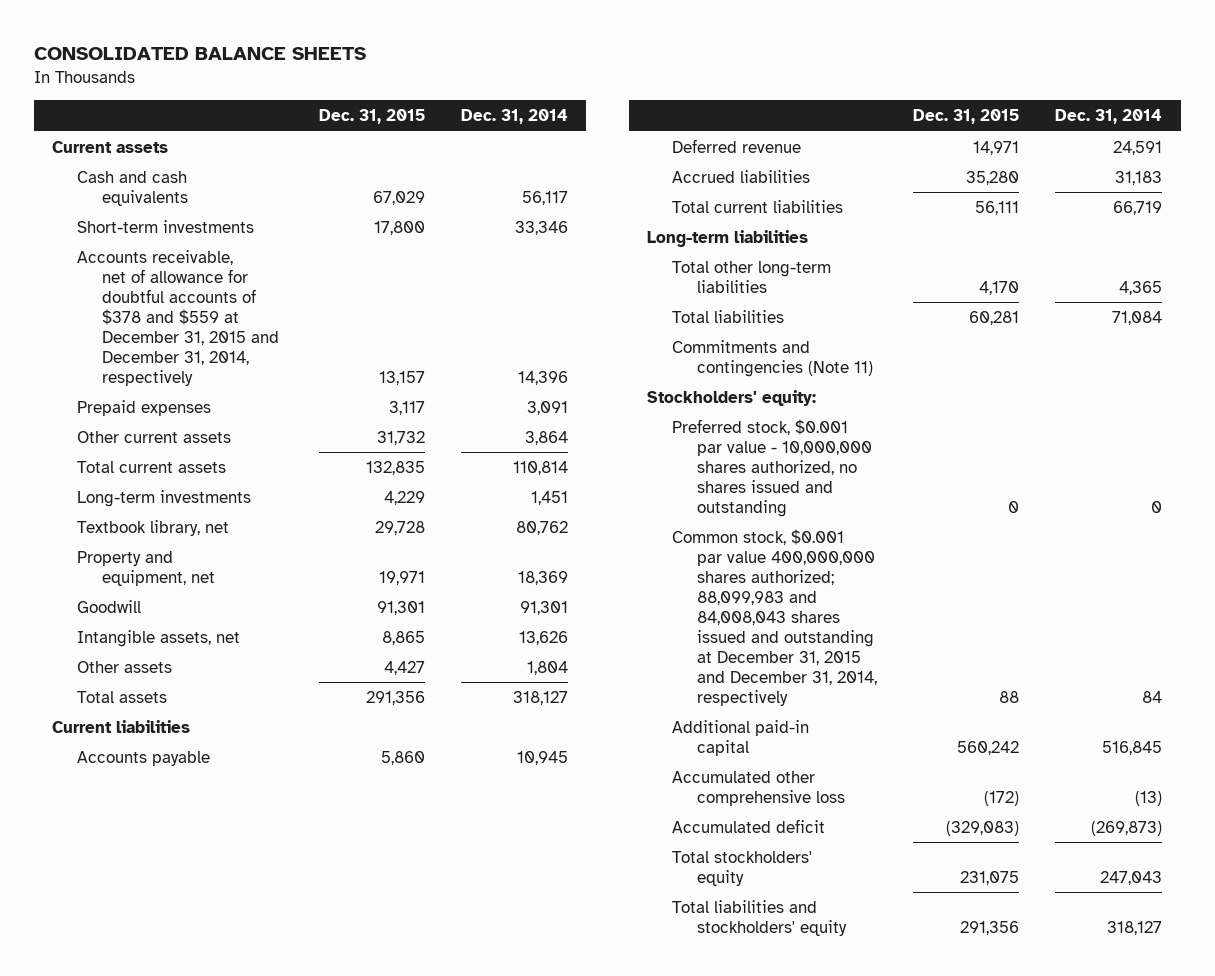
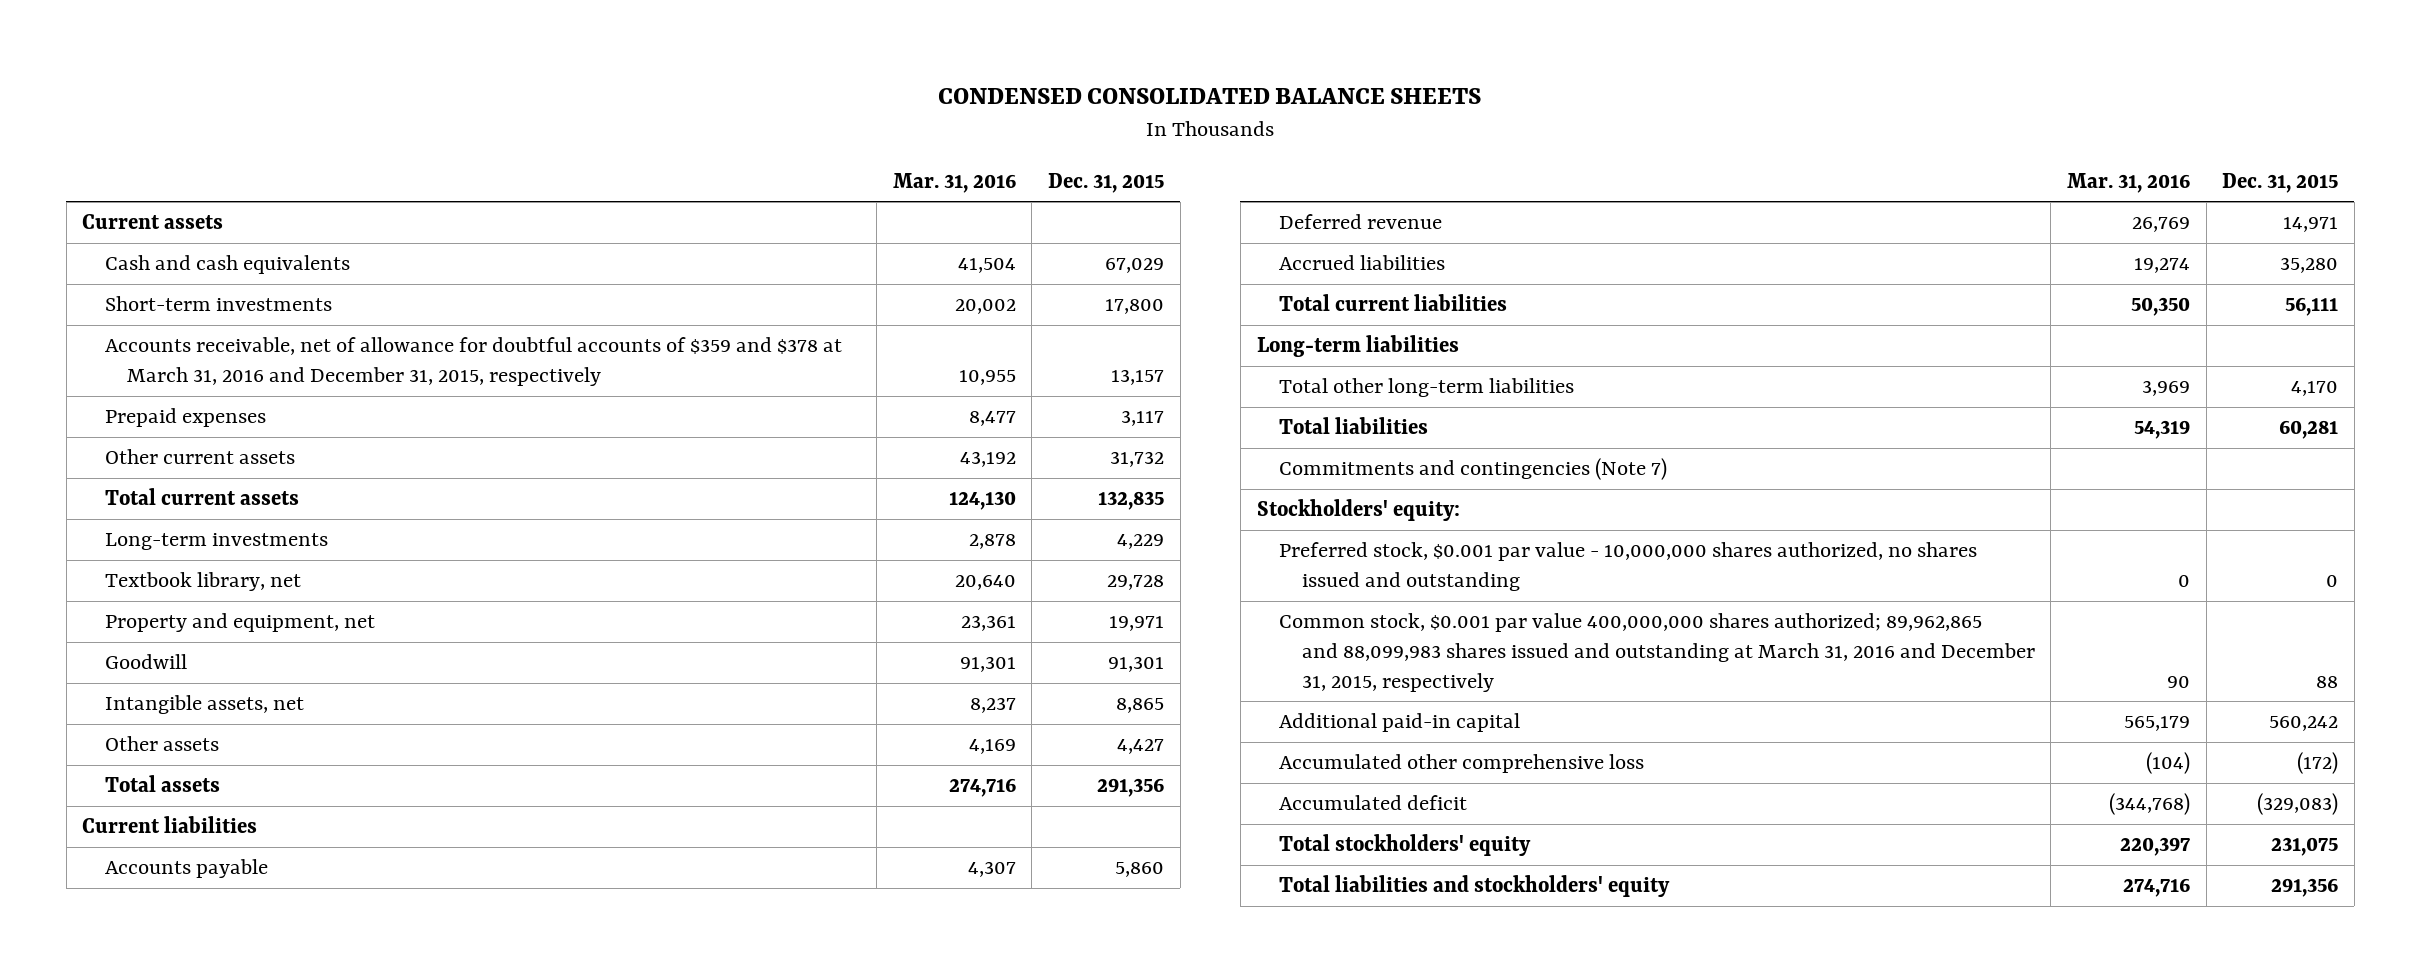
[34,47,367,61] CONSOLIDATED BALANCE SHEETS -> [938,87,1482,104] CONDENSED CONSOLIDATED BALANCE SHEETS
[460,109,568,125] Dec. 31, 2014 -> none
none -> [892,172,1016,193] Mar. 31, 2016
[77,249,280,387] Accounts receivable, net of allowance for doubtful accounts of $378 and $559 at December 31, 2015 and December 31, 2014, respectively -> [104,337,842,386] Accounts receivable, net of allowance for doubtful accounts of $359 and $378 at March 31, 2016 and December 31, 2015, respectively
[671,339,873,377] Commitments and contingencies (Note 11) -> [1279,458,1668,481] Commitments and contingencies (Note 7)
[671,528,877,707] Common stock, $0.001 par value 400,000,000 shares authorized; 88,099,983 and 84,008,043 shares issued and outstanding at December 31, 2015 and December 31, 2014, respectively -> [1279,613,2035,692] Common stock, $0.001 par value 400,000,000 shares authorized; 89,962,865 and 88,099,983 shares issued and outstanding at March 31, 2016 and December 31, 2015, respectively

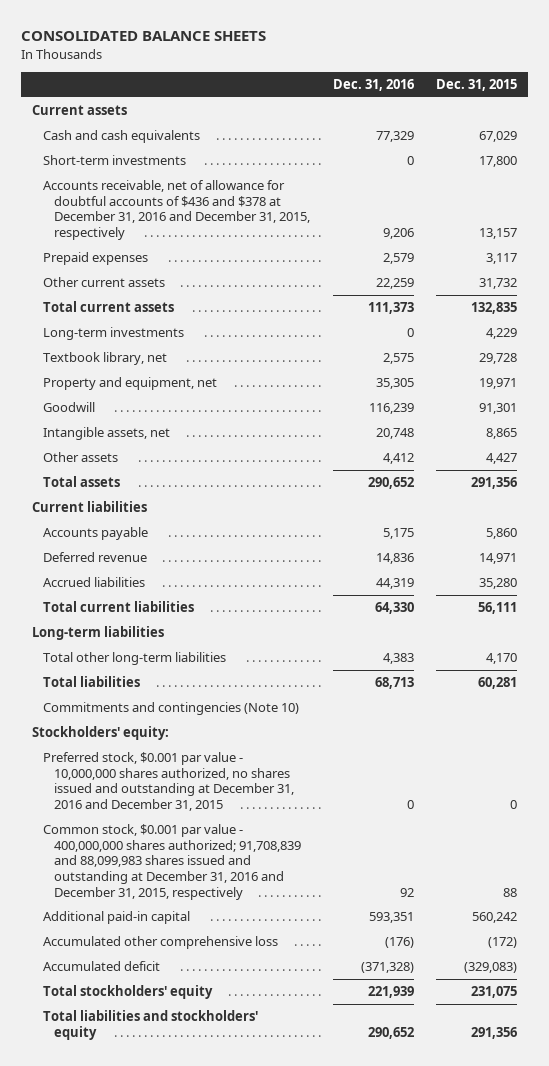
[938,87,1482,104] CONDENSED CONSOLIDATED BALANCE SHEETS -> [20,31,266,42] CONSOLIDATED BALANCE SHEETS
[892,172,1016,193] Mar. 31, 2016 -> none
none -> [332,79,414,92] Dec. 31, 2016
[104,337,842,386] Accounts receivable, net of allowance for doubtful accounts of $359 and $378 at March 31, 2016 and December 31, 2015, respectively -> [43,180,311,241] Accounts receivable, net of allowance for doubtful accounts of $436 and $378 at December 31, 2016 and December 31, 2015, respectively
[1279,458,1668,481] Commitments and contingencies (Note 7) -> [43,702,300,716] Commitments and contingencies (Note 10)
[1279,542,1978,591] Preferred stock, $0.001 par value - 10,000,000 shares authorized, no shares issued and outstanding -> [43,752,295,812] Preferred stock, $0.001 par value - 10,000,000 shares authorized, no shares issued and outstanding at December 31, 2016 and December 31, 2015
[1279,613,2035,692] Common stock, $0.001 par value 400,000,000 shares authorized; 89,962,865 and 88,099,983 shares issued and outstanding at March 31, 2016 and December 31, 2015, respectively -> [43,824,302,900] Common stock, $0.001 par value - 400,000,000 shares authorized; 91,708,839 and 88,099,983 shares issued and outstanding at December 31, 2016 and December 31, 2015, respectively

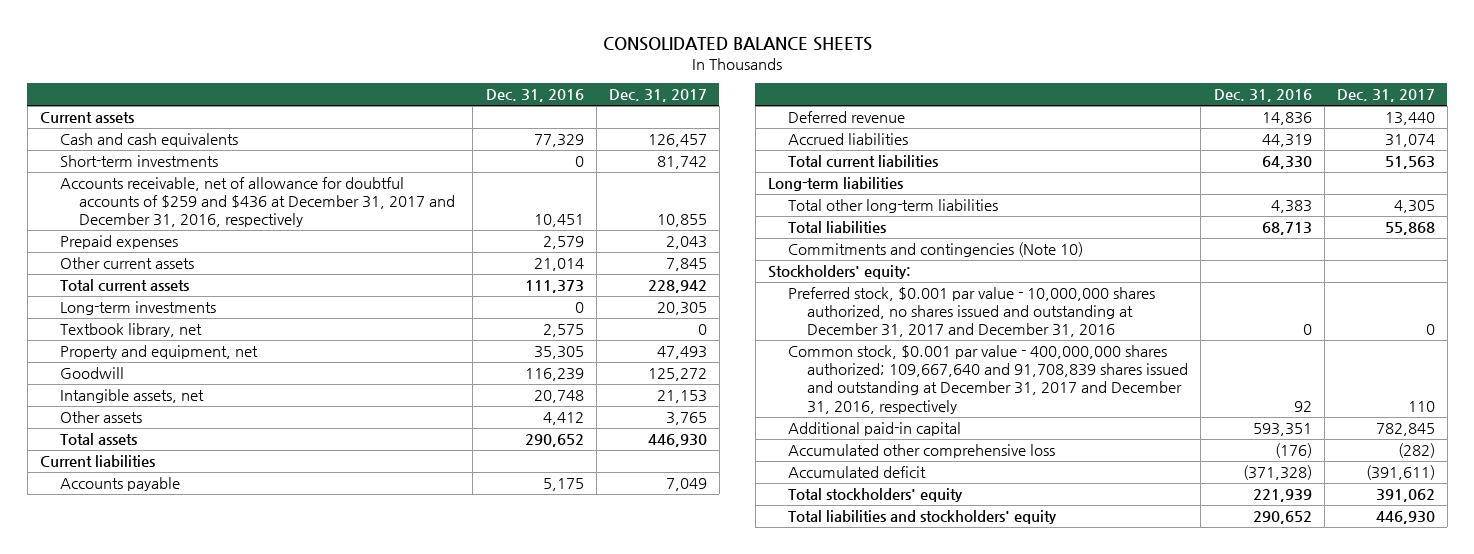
[436,79,518,92] Dec. 31, 2015 -> none
none -> [608,89,707,103] Dec. 31, 2017
[43,180,311,241] Accounts receivable, net of allowance for doubtful accounts of $436 and $378 at December 31, 2016 and December 31, 2015, respectively -> [59,177,456,228] Accounts receivable, net of allowance for doubtful accounts of $259 and $436 at December 31, 2017 and December 31, 2016, respectively
[382,228,414,240] 9,206 -> [533,214,584,228] 10,451
[375,278,414,290] 22,259 -> [533,258,584,272] 21,014
[43,752,295,812] Preferred stock, $0.001 par value - 10,000,000 shares authorized, no shares issued and outstanding at December 31, 2016 and December 31, 2015 -> [787,287,1155,338] Preferred stock, $0.001 par value - 10,000,000 shares authorized, no shares issued and outstanding at December 31, 2017 and December 31, 2016
[43,824,302,900] Common stock, $0.001 par value - 400,000,000 shares authorized; 91,708,839 and 88,099,983 shares issued and outstanding at December 31, 2016 and December 31, 2015, respectively -> [787,345,1189,414] Common stock, $0.001 par value - 400,000,000 shares authorized; 109,667,640 and 91,708,839 shares issued and outstanding at December 31, 2017 and December 31, 2016, respectively

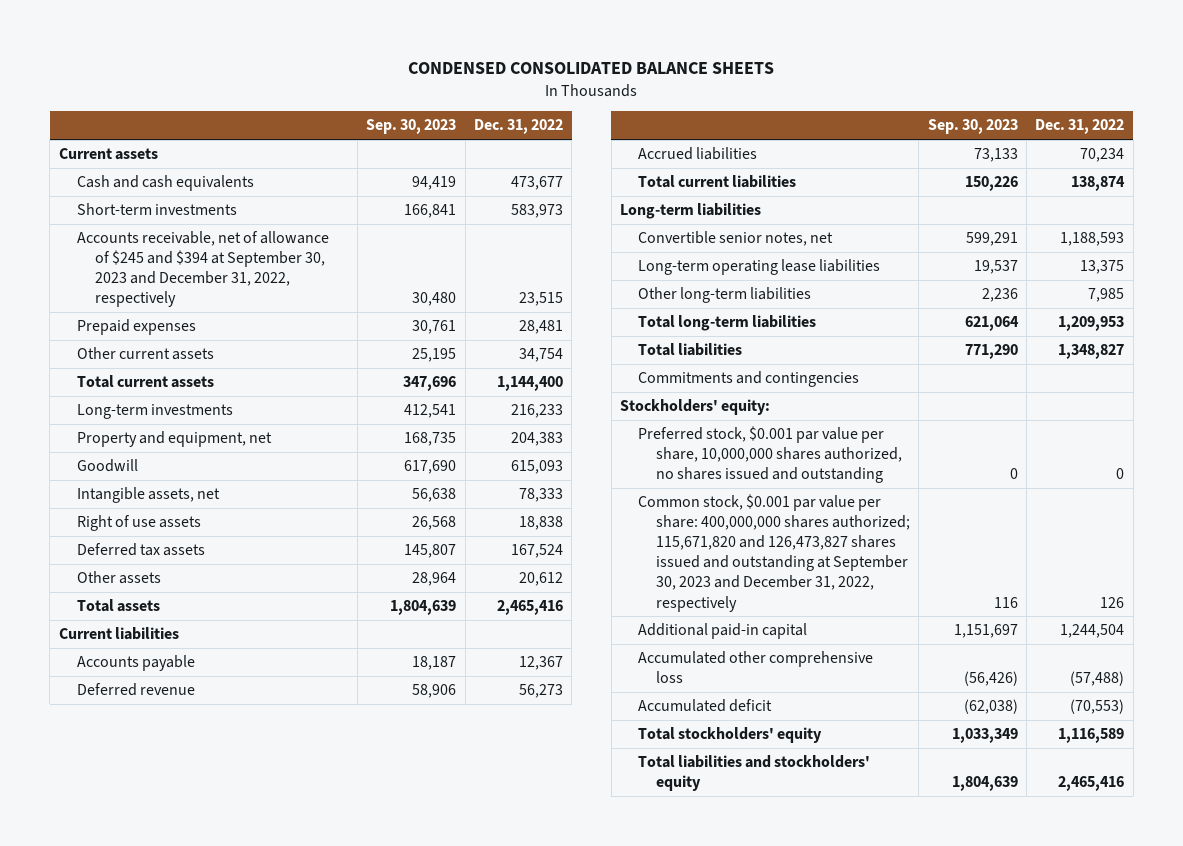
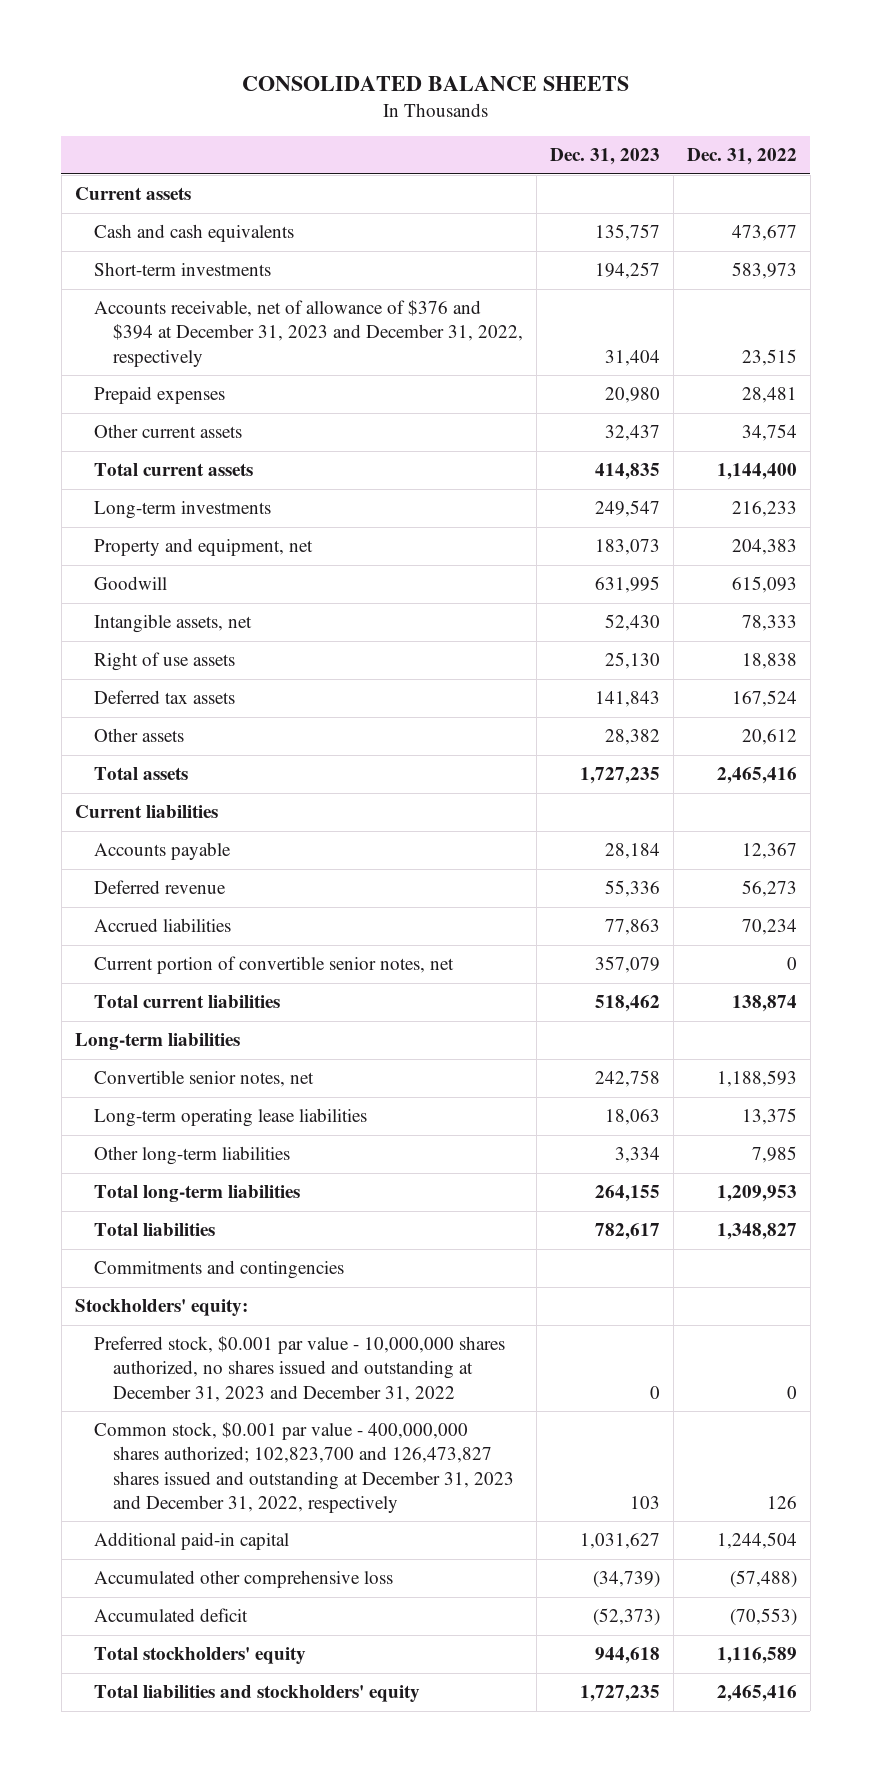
[408,62,775,75] CONDENSED CONSOLIDATED BALANCE SHEETS -> [241,76,629,92] CONSOLIDATED BALANCE SHEETS
[366,119,457,135] Sep. 30, 2023 -> none
none -> [550,148,661,166] Dec. 31, 2023
[76,231,329,308] Accounts receivable, net of allowance of $245 and $394 at September 30, 2023 and December 31, 2022, respectively -> [93,300,524,367] Accounts receivable, net of allowance of $376 and $394 at December 31, 2023 and December 31, 2022, respectively
none -> [93,956,454,975] Current portion of convertible senior notes, net
[637,426,902,484] Preferred stock, $0.001 par value per share, 10,000,000 shares authorized, no shares issued and outstanding -> [93,1336,505,1402] Preferred stock, $0.001 par value - 10,000,000 shares authorized, no shares issued and outstanding at December 31, 2023 and December 31, 2022
[637,494,910,612] Common stock, $0.001 par value per share: 400,000,000 shares authorized; 115,671,820 and 126,473,827 shares issued and outstanding at September 30, 2023 and December 31, 2022, respectively -> [93,1422,515,1513] Common stock, $0.001 par value - 400,000,000 shares authorized; 102,823,700 and 126,473,827 shares issued and outstanding at December 31, 2023 and December 31, 2022, respectively

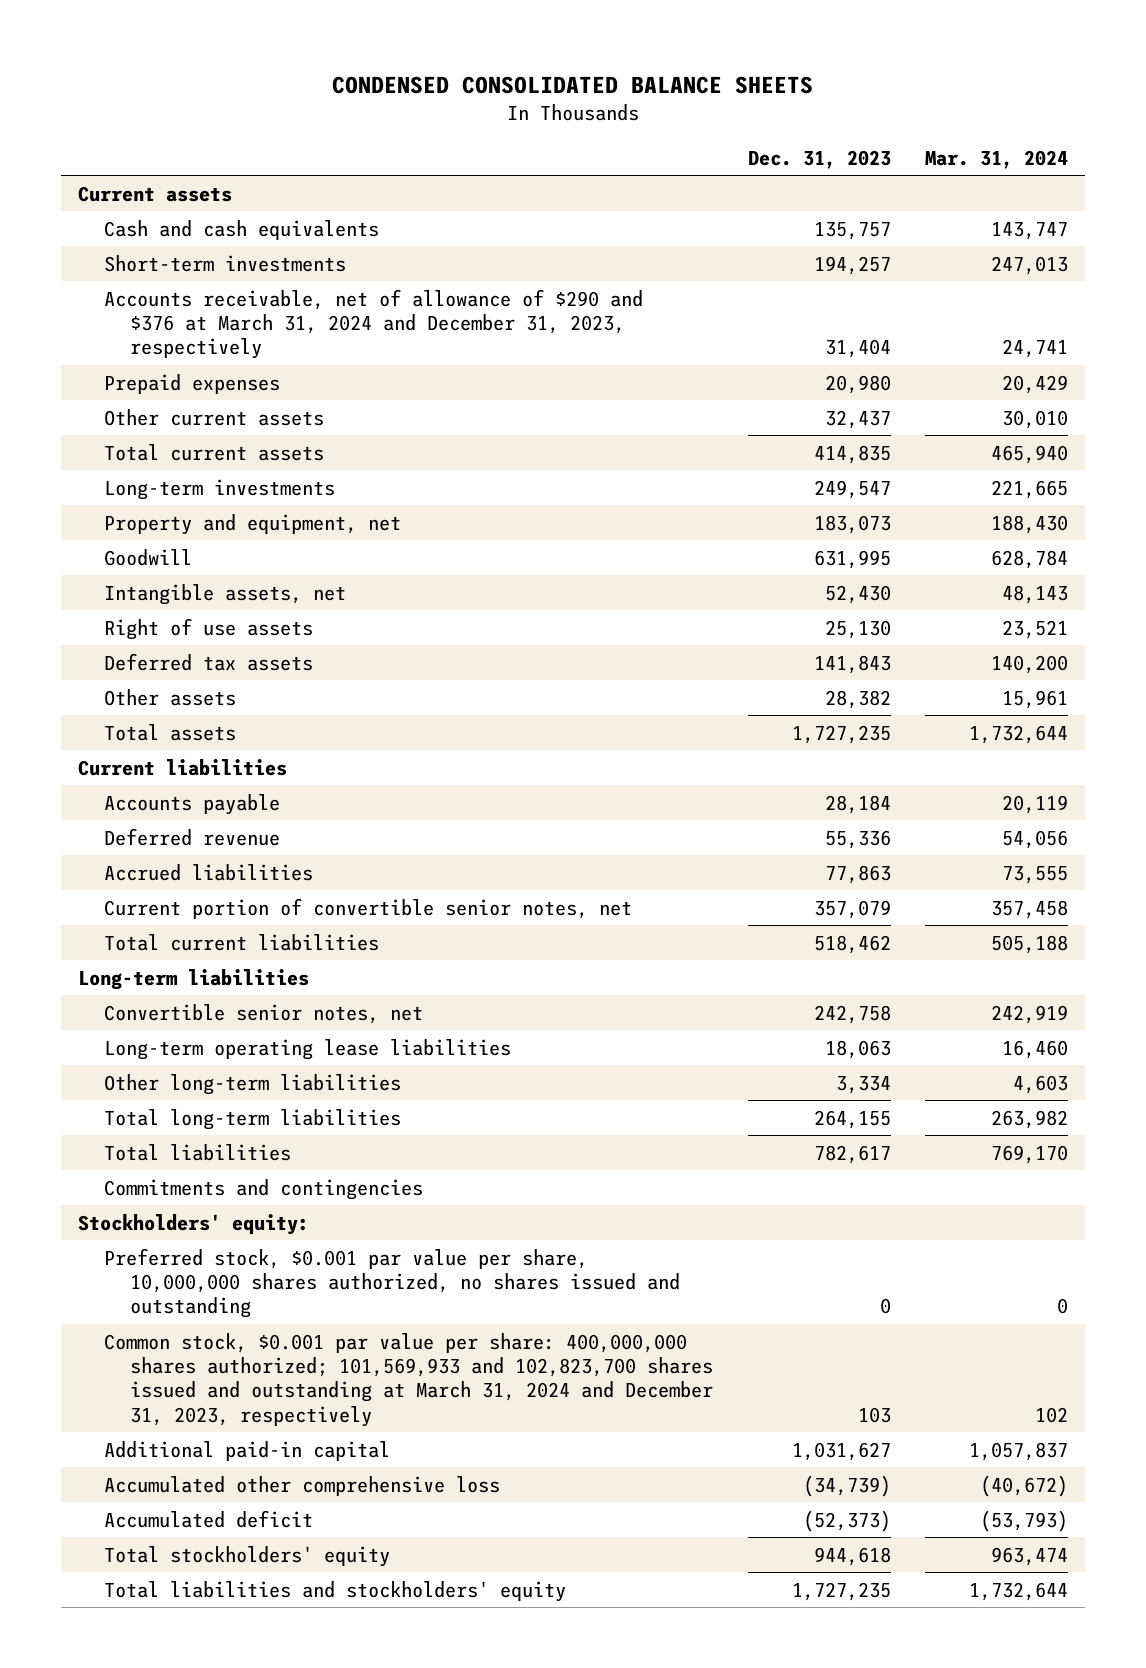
[241,76,629,92] CONSOLIDATED BALANCE SHEETS -> [332,75,814,94] CONDENSED CONSOLIDATED BALANCE SHEETS
[687,148,798,166] Dec. 31, 2022 -> none
none -> [924,149,1068,169] Mar. 31, 2024
[93,300,524,367] Accounts receivable, net of allowance of $376 and $394 at December 31, 2023 and December 31, 2022, respectively -> [104,288,644,360] Accounts receivable, net of allowance of $290 and $376 at March 31, 2024 and December 31, 2023, respectively
[93,1336,505,1402] Preferred stock, $0.001 par value - 10,000,000 shares authorized, no shares issued and outstanding at December 31, 2023 and December 31, 2022 -> [104,1247,681,1319] Preferred stock, $0.001 par value per share, 10,000,000 shares authorized, no shares issued and outstanding
[93,1422,515,1513] Common stock, $0.001 par value - 400,000,000 shares authorized; 102,823,700 and 126,473,827 shares issued and outstanding at December 31, 2023 and December 31, 2022, respectively -> [104,1332,714,1427] Common stock, $0.001 par value per share: 400,000,000 shares authorized; 101,569,933 and 102,823,700 shares issued and outstanding at March 31, 2024 and December 31, 2023, respectively

